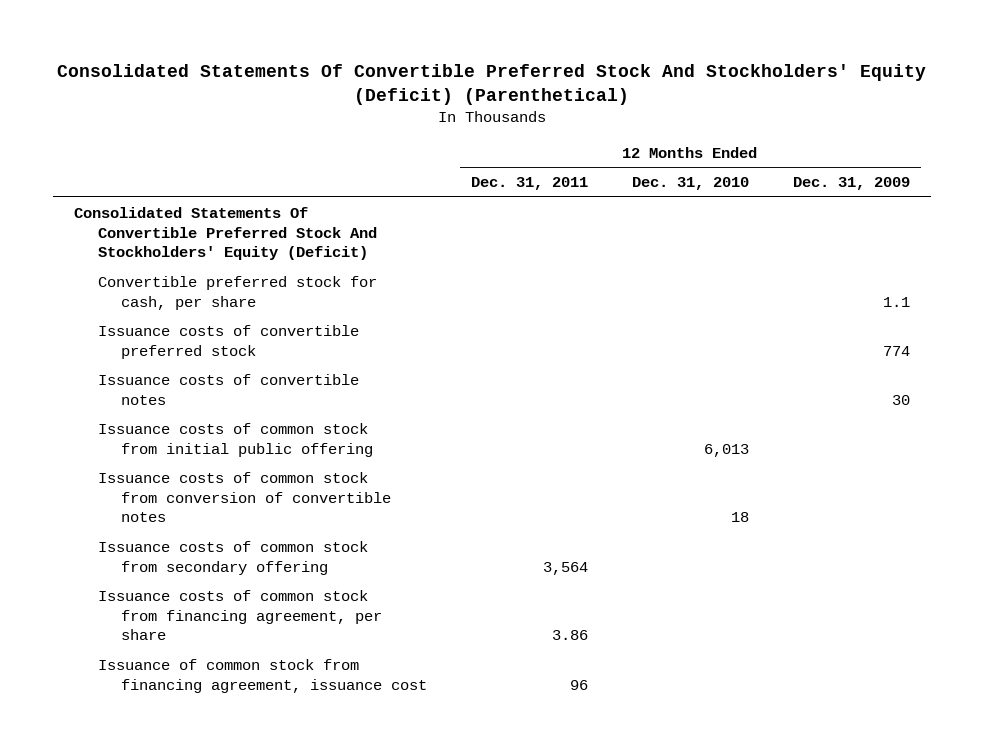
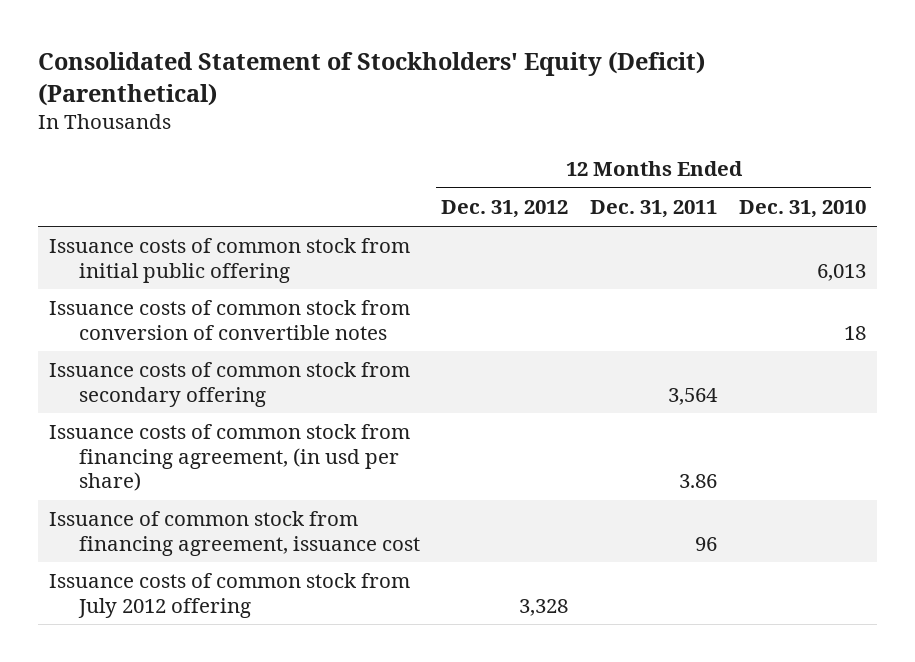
[57,63,927,105] Consolidated Statements Of Convertible Preferred Stock And Stockholders' Equity (Deficit) (Parenthetical) -> [37,50,705,106] Consolidated Statement of Stockholders' Equity (Deficit) (Parenthetical)
[792,177,910,191] Dec. 31, 2009 -> none
none -> [441,200,569,219] Dec. 31, 2012
[74,206,377,261] Consolidated Statements Of Convertible Preferred Stock And Stockholders' Equity (Deficit) -> none
[97,275,377,310] Convertible preferred stock for cash, per share -> none
[97,324,359,359] Issuance costs of convertible preferred stock -> none
[97,373,359,405] Issuance costs of convertible notes -> none
[97,589,383,641] Issuance costs of common stock from financing agreement, per share -> [48,424,410,492] Issuance costs of common stock from financing agreement, (in usd per share)
none -> [48,573,410,618] Issuance costs of common stock from July 2012 offering

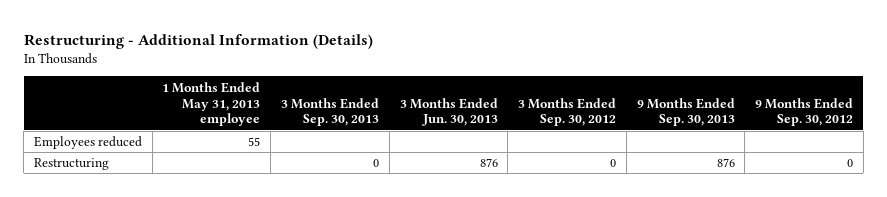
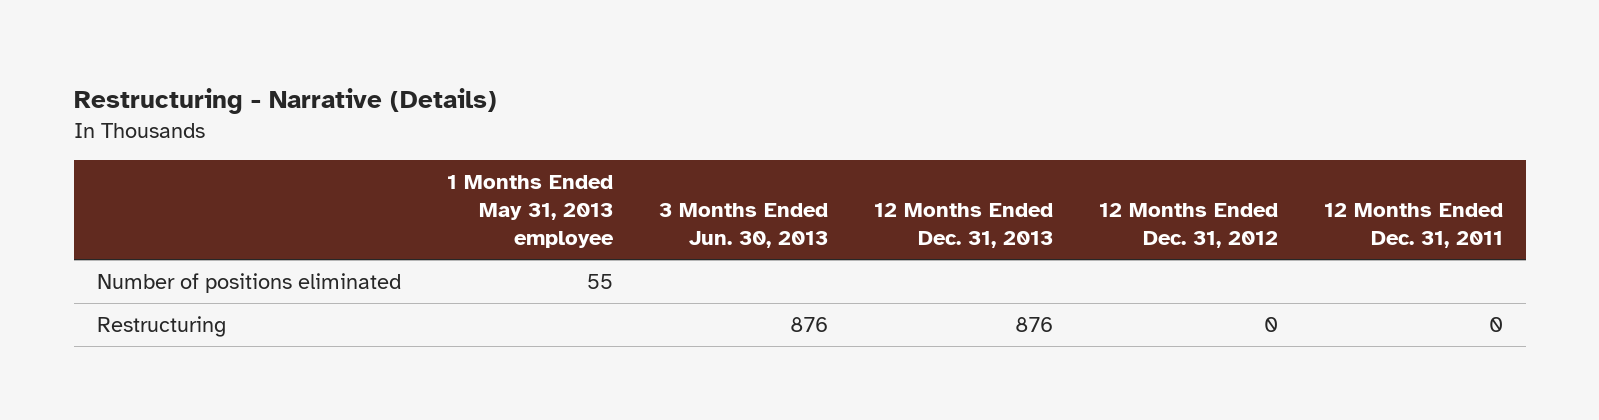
[23,33,373,49] Restructuring - Additional Information (Details) -> [73,87,497,114] Restructuring - Narrative (Details)
[281,97,380,127] 3 Months Ended Sep. 30, 2013 -> none
[518,97,617,127] 3 Months Ended Sep. 30, 2012 -> none
[636,97,735,127] 9 Months Ended Sep. 30, 2013 -> none
[755,97,854,127] 9 Months Ended Sep. 30, 2012 -> none
none -> [873,202,1053,249] 12 Months Ended Dec. 31, 2013
none -> [1098,202,1278,249] 12 Months Ended Dec. 31, 2012
none -> [1323,202,1503,249] 12 Months Ended Dec. 31, 2011
[33,136,142,150] Employees reduced -> [96,272,401,293] Number of positions eliminated

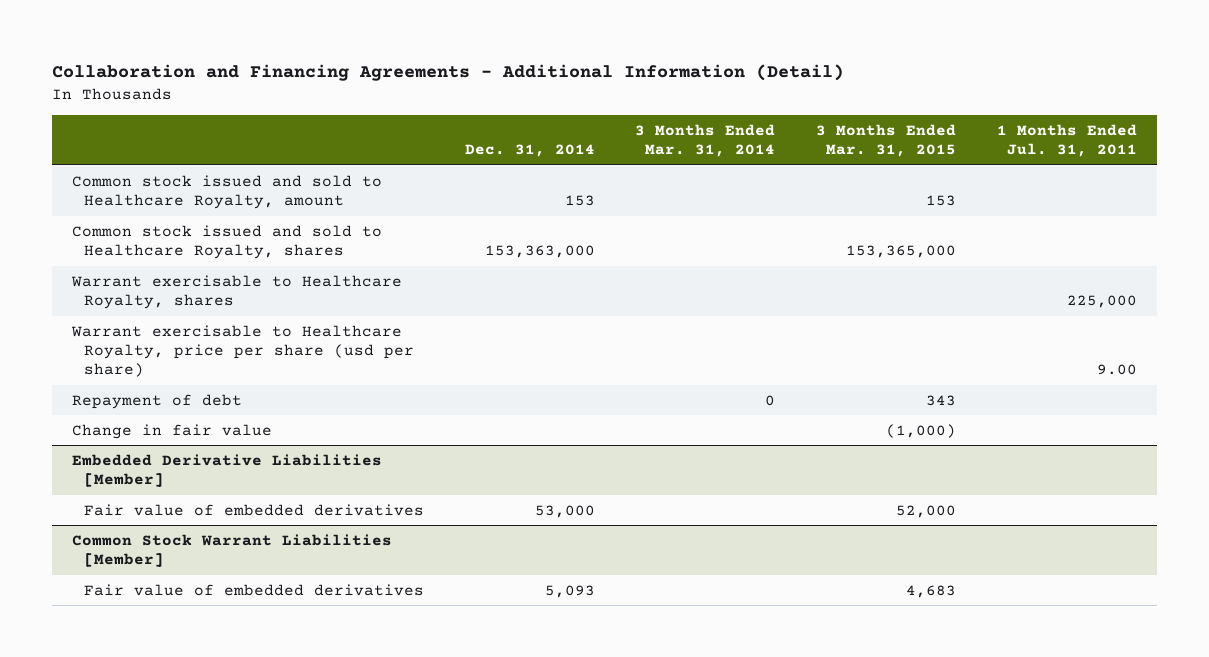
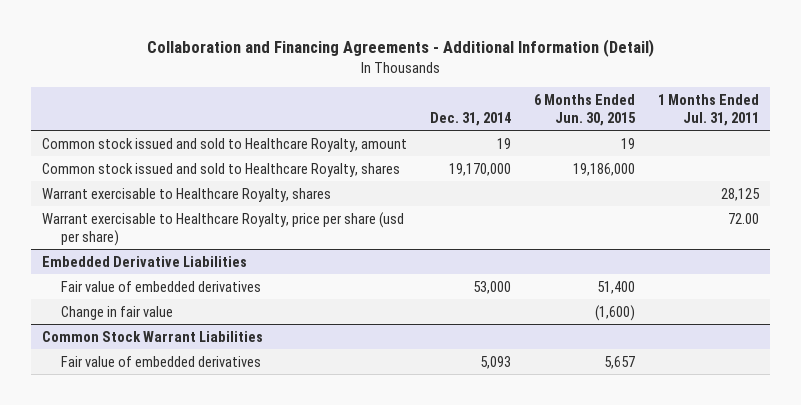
[635,124,776,158] 3 Months Ended Mar. 31, 2014 -> none
[816,124,957,158] 3 Months Ended Mar. 31, 2015 -> none
none -> [534,93,637,127] 6 Months Ended Jun. 30, 2015
[72,393,243,409] Repayment of debt -> none
[72,423,273,439] Change in fair value -> none
[564,195,595,207] 153 -> [497,137,512,149] 19
[484,245,595,259] 153,363,000 -> [449,162,512,176] 19,170,000
[1066,295,1137,309] 225,000 -> [721,187,761,201] 28,125
[1096,364,1137,376] 9.00 -> [728,212,760,224] 72.00
[72,453,383,488] Embedded Derivative Liabilities [Member] -> [42,255,248,267] Embedded Derivative Liabilities
none -> [60,305,173,320] Change in fair value
[72,533,393,568] Common Stock Warrant Liabilities [Member] -> [42,330,264,342] Common Stock Warrant Liabilities

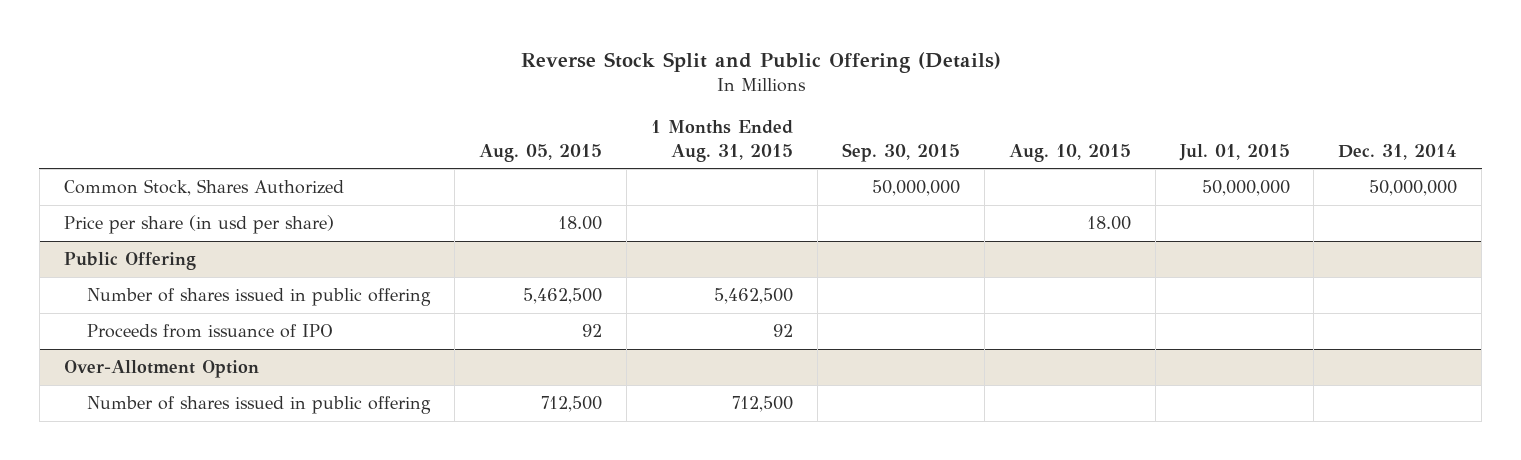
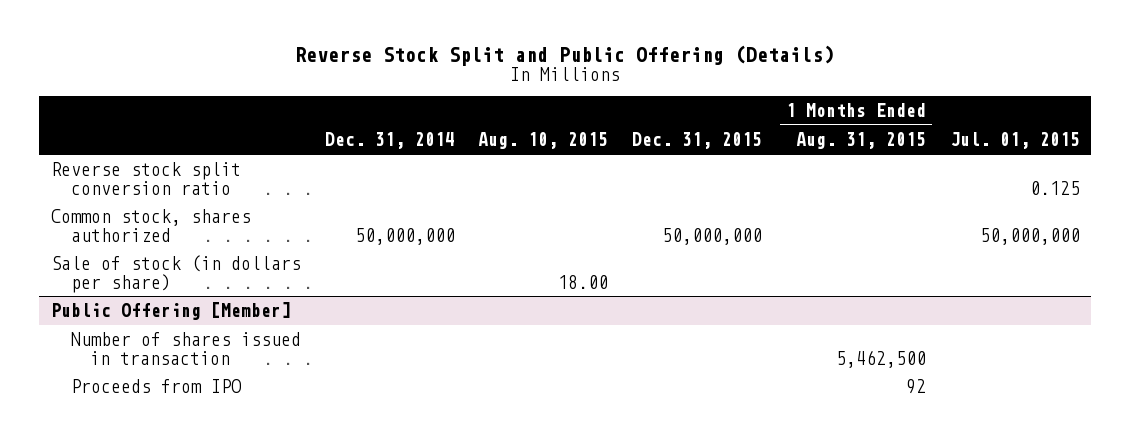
[478,143,602,162] Aug. 05, 2015 -> none
[841,142,960,162] Sep. 30, 2015 -> none
none -> [632,132,763,150] Dec. 31, 2015
[63,360,259,379] Over-Allotment Option -> none
[86,396,431,415] Number of shares issued in public offering -> none
none -> [51,162,242,195] Reverse stock split conversion ratio
[63,179,344,197] Common Stock, Shares Authorized -> [51,209,252,242] Common stock, shares authorized
[63,215,334,235] Price per share (in usd per share) -> [51,255,302,293] Sale of stock (in dollars per share)
[63,252,196,271] Public Offering -> [51,302,292,321] Public Offering [Member]
[86,288,431,307] Number of shares issued in public offering -> [70,332,301,365] Number of shares issued in transaction
[86,324,333,339] Proceeds from issuance of IPO -> [70,379,242,394] Proceeds from IPO

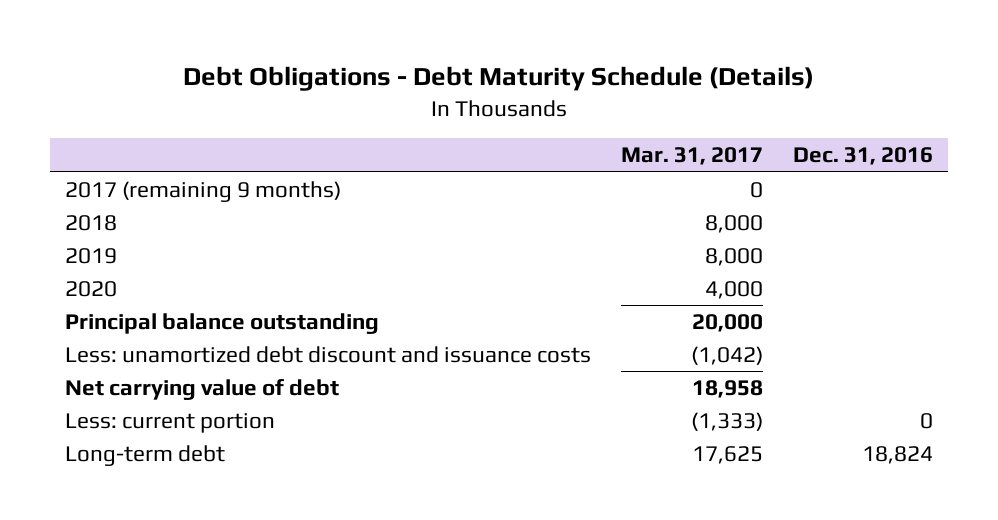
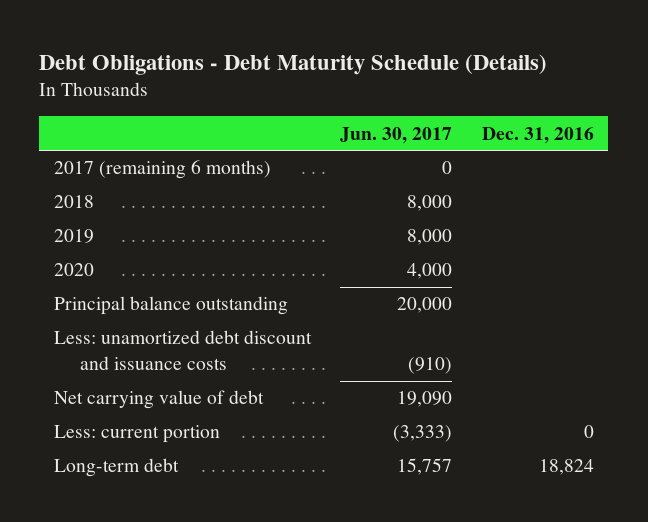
[621,147,764,166] Mar. 31, 2017 -> none
none -> [340,126,453,144] Jun. 30, 2017
[65,180,342,202] 2017 (remaining 9 months) -> [53,160,271,180] 2017 (remaining 6 months)

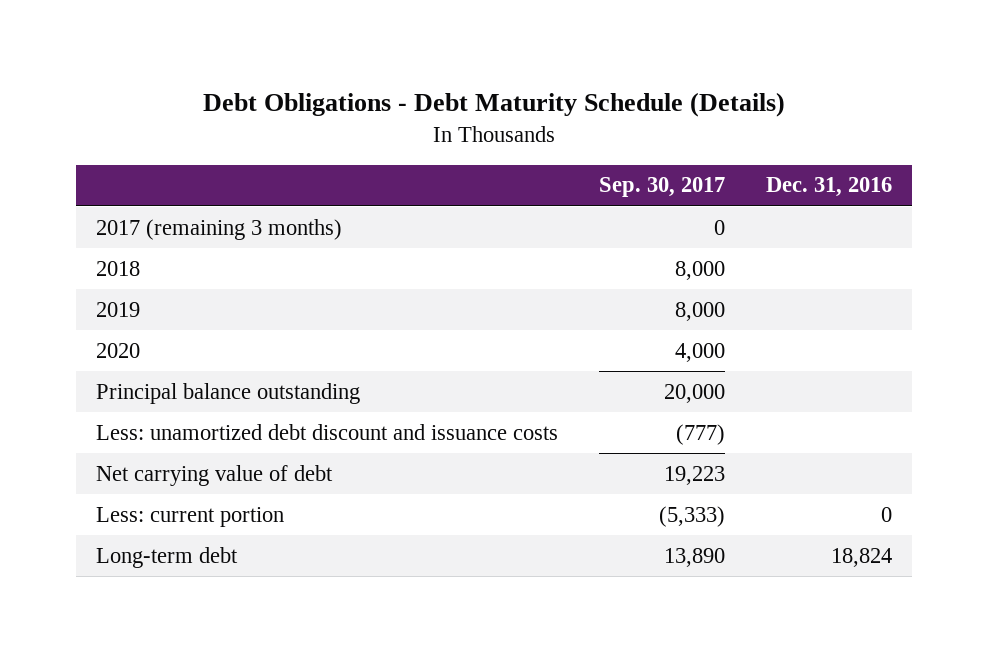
[340,126,453,144] Jun. 30, 2017 -> none
none -> [599,177,726,198] Sep. 30, 2017
[53,160,271,180] 2017 (remaining 6 months) -> [96,218,343,240] 2017 (remaining 3 months)

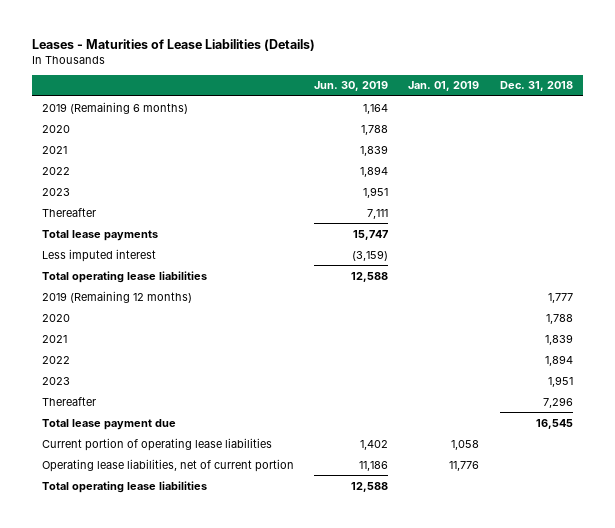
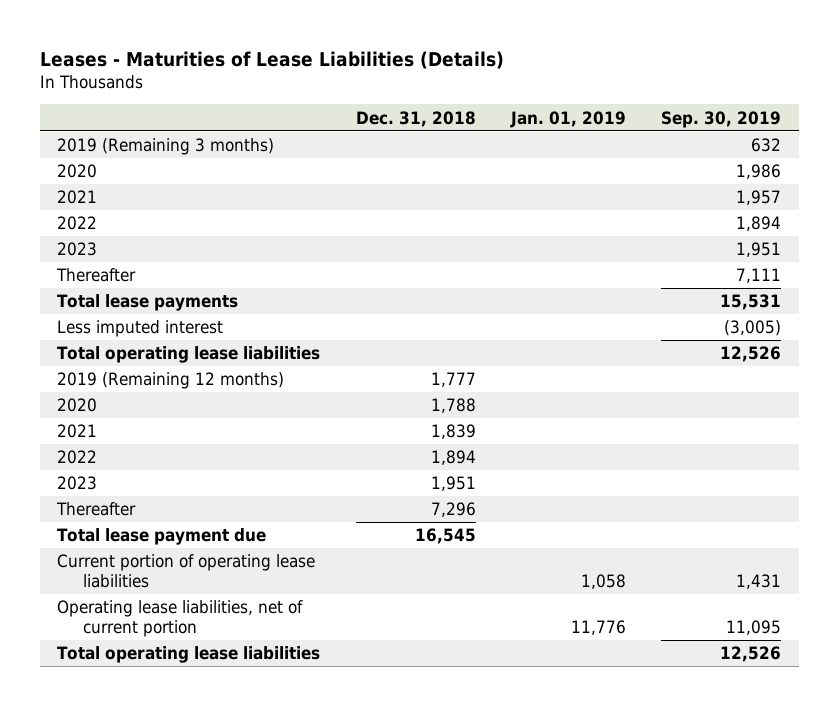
[314,81,389,92] Jun. 30, 2019 -> none
none -> [661,110,782,128] Sep. 30, 2019
[41,101,188,114] 2019 (Remaining 6 months) -> [57,138,275,156] 2019 (Remaining 3 months)

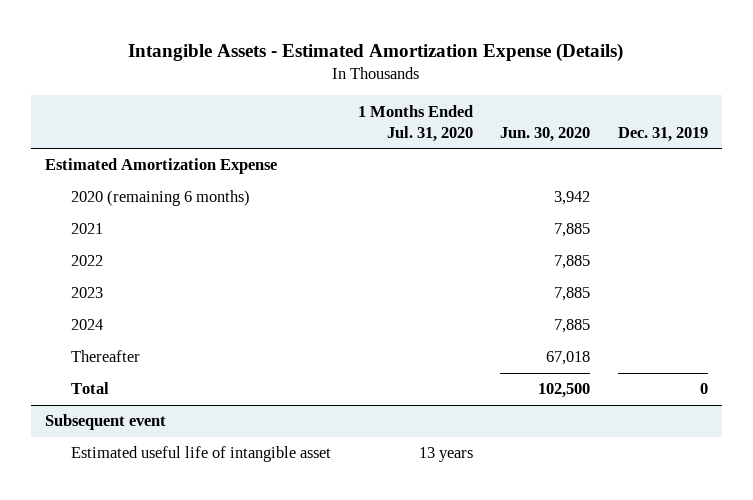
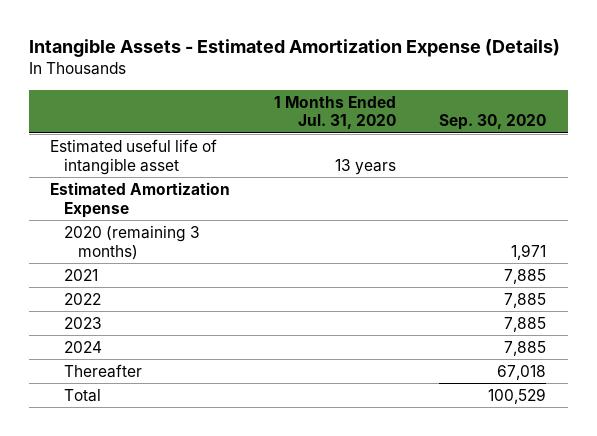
[500,126,591,142] Jun. 30, 2020 -> none
[617,126,708,142] Dec. 31, 2019 -> none
none -> [439,114,547,131] Sep. 30, 2020
none -> [50,138,218,175] Estimated useful life of intangible asset
[70,190,250,207] 2020 (remaining 6 months) -> [64,224,201,260] 2020 (remaining 3 months)
[44,414,166,431] Subsequent event -> none
[70,446,331,463] Estimated useful life of intangible asset -> none

